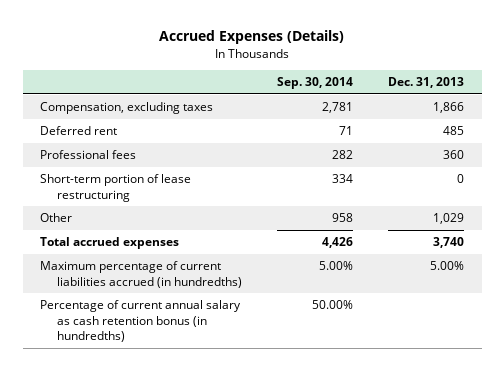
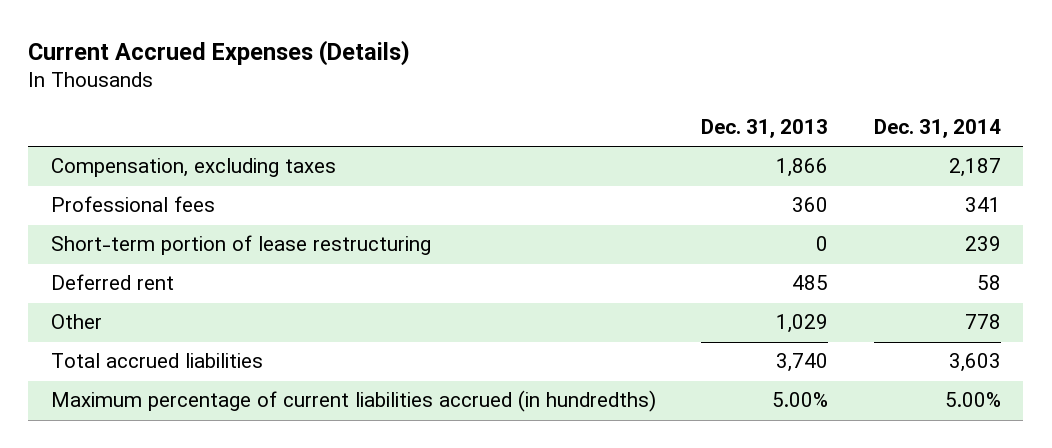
[159,30,345,45] Accrued Expenses (Details) -> [28,39,411,66] Current Accrued Expenses (Details)
[276,76,353,89] Sep. 30, 2014 -> none
none -> [873,119,1001,139] Dec. 31, 2014
[40,126,118,136] Deferred rent -> [50,274,174,291] Deferred rent
[40,237,180,250] Total accrued expenses -> [50,353,263,369] Total accrued liabilities
[40,300,242,342] Percentage of current annual salary as cash retention bonus (in hundredths) -> none

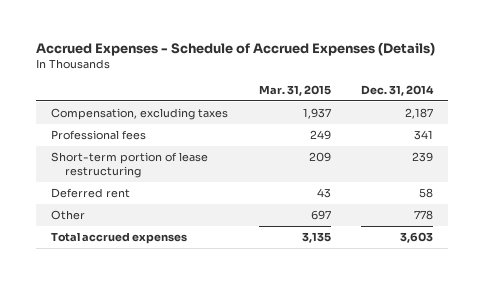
[28,39,411,66] Current Accrued Expenses (Details) -> [35,42,435,57] Accrued Expenses - Schedule of Accrued Expenses (Details)
[701,119,829,139] Dec. 31, 2013 -> none
none -> [258,85,331,97] Mar. 31, 2015
[50,390,656,413] Maximum percentage of current liabilities accrued (in hundredths) -> none
[50,353,263,369] Total accrued liabilities -> [51,231,188,244] Total accrued expenses

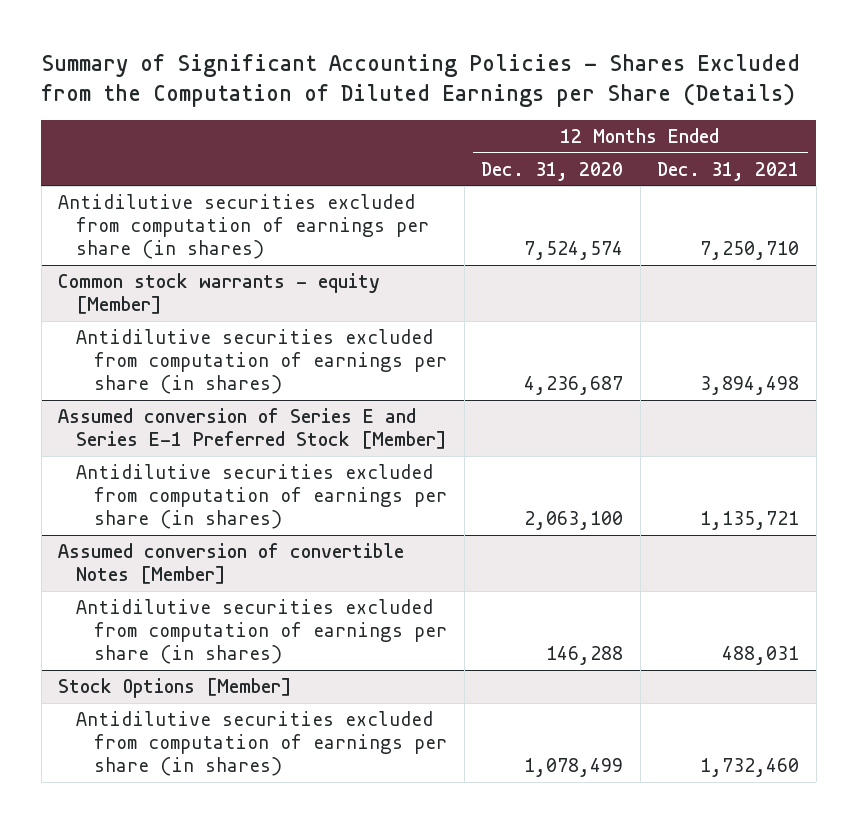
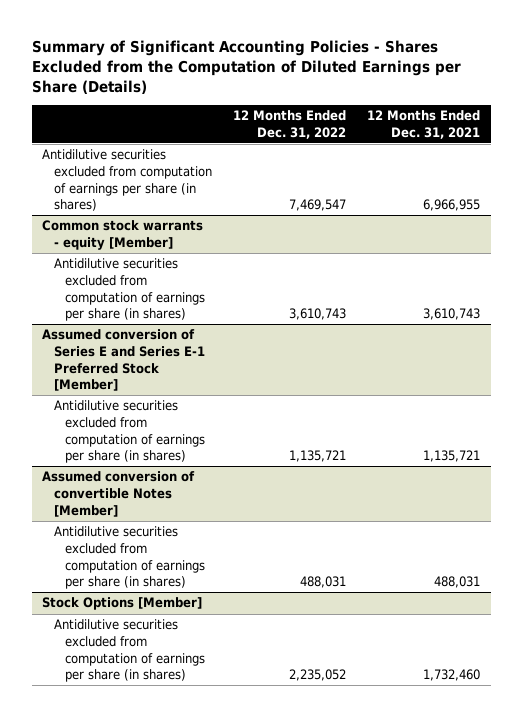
[481,161,624,181] Dec. 31, 2020 -> none
none -> [233,110,347,139] 12 Months Ended Dec. 31, 2022
[700,241,800,261] 7,250,710 -> [423,199,481,212] 6,966,955
[700,376,800,396] 3,894,498 -> [423,308,481,321] 3,610,743

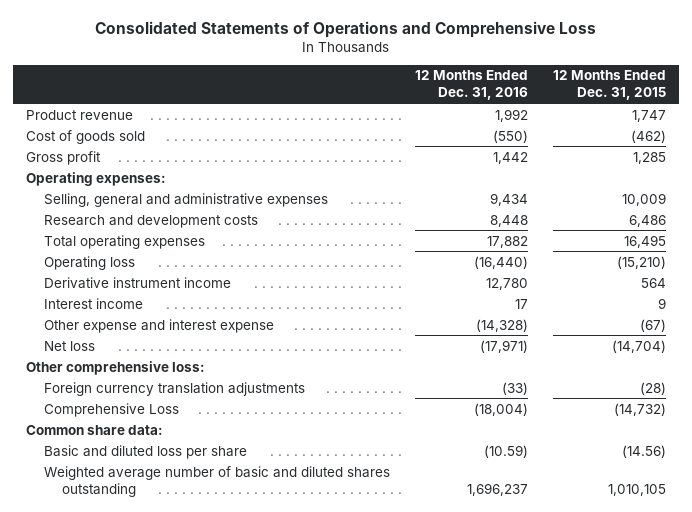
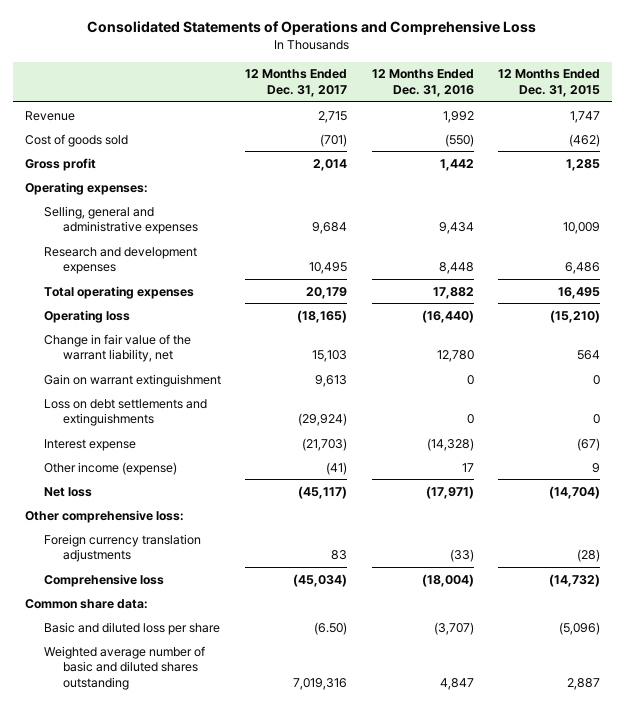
none -> [245,69,348,98] 12 Months Ended Dec. 31, 2017
[25,109,133,120] Product revenue -> [24,110,75,121] Revenue
[43,214,258,228] Research and development costs -> [44,246,198,275] Research and development expenses
[43,297,143,309] Interest income -> none
[43,276,231,289] Derivative instrument income -> [44,333,192,363] Change in fair value of the warrant liability, net
none -> [44,373,222,387] Gain on warrant extinguishment
none -> [44,398,208,427] Loss on debt settlements and extinguishments
none -> [44,438,137,451] Interest expense
[43,318,274,333] Other expense and interest expense -> [44,461,178,475] Other income (expense)
[475,318,528,332] (14,328) -> [461,462,474,472] 17
[640,318,667,332] (67) -> [591,462,600,473] 9
[43,402,179,417] Comprehensive Loss -> [44,573,165,587] Comprehensive loss
[483,444,528,458] (10.59) -> [433,621,474,635] (3,707)
[622,444,667,458] (14.56) -> [558,621,600,635] (5,096)
[466,482,528,496] 1,696,237 -> [439,677,474,690] 4,847
[608,483,667,496] 1,010,105 -> [566,677,600,690] 2,887

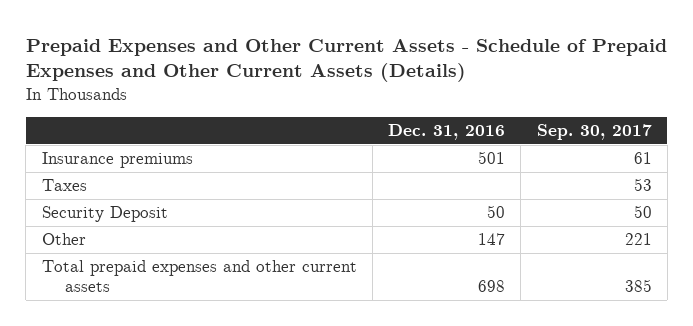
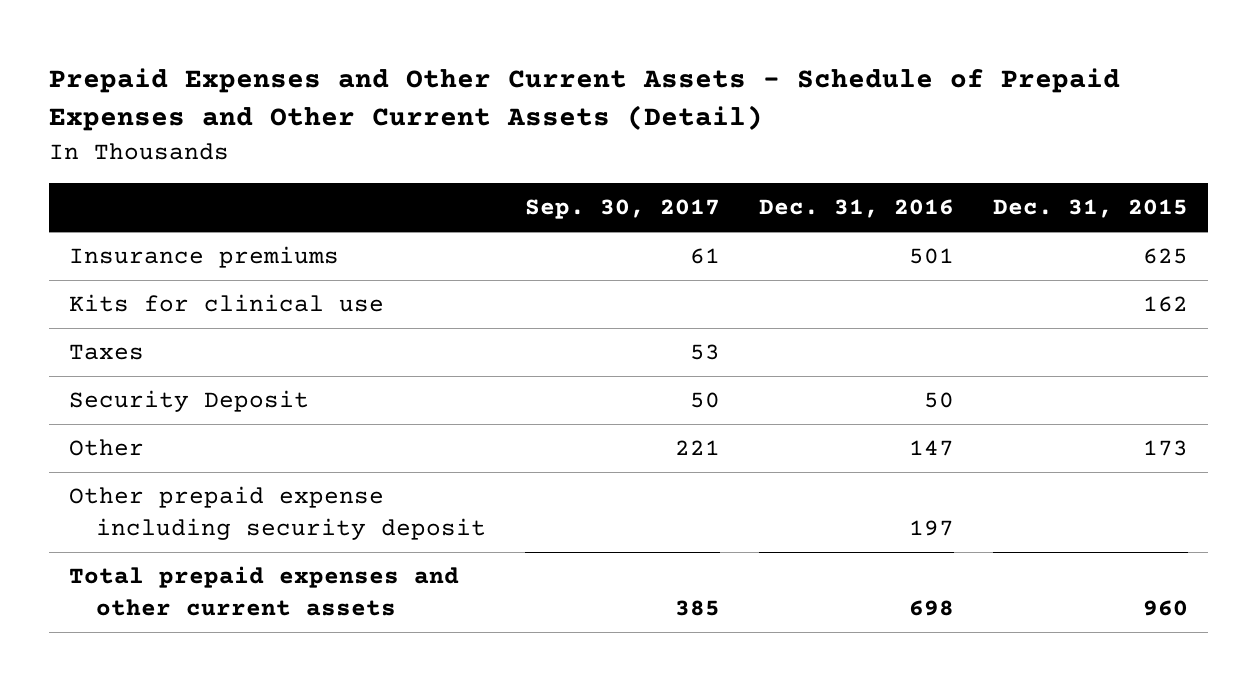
[25,38,667,83] Prepaid Expenses and Other Current Assets - Schedule of Prepaid Expenses and Other Current Assets (Details) -> [49,68,1121,132] Prepaid Expenses and Other Current Assets - Schedule of Prepaid Expenses and Other Current Assets (Detail)
none -> [993,199,1189,219] Dec. 31, 2015
none -> [68,294,384,313] Kits for clinical use
none -> [68,486,487,540] Other prepaid expense including security deposit

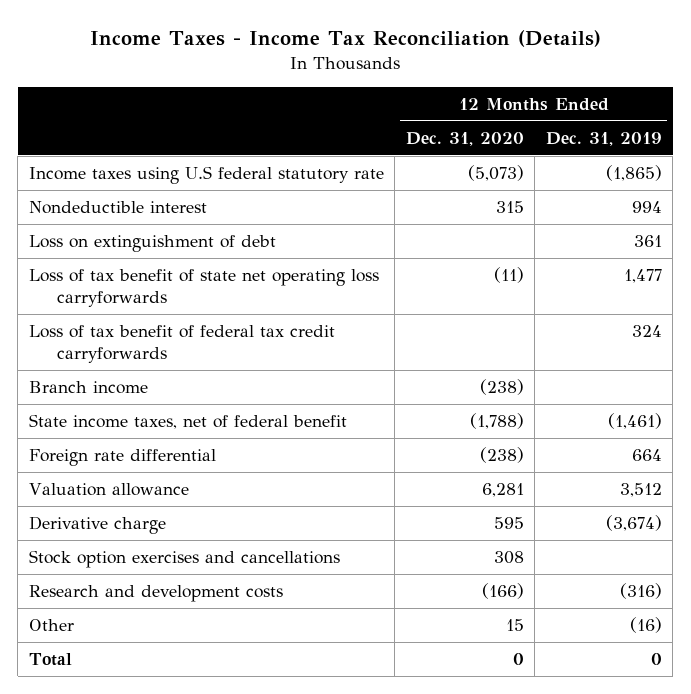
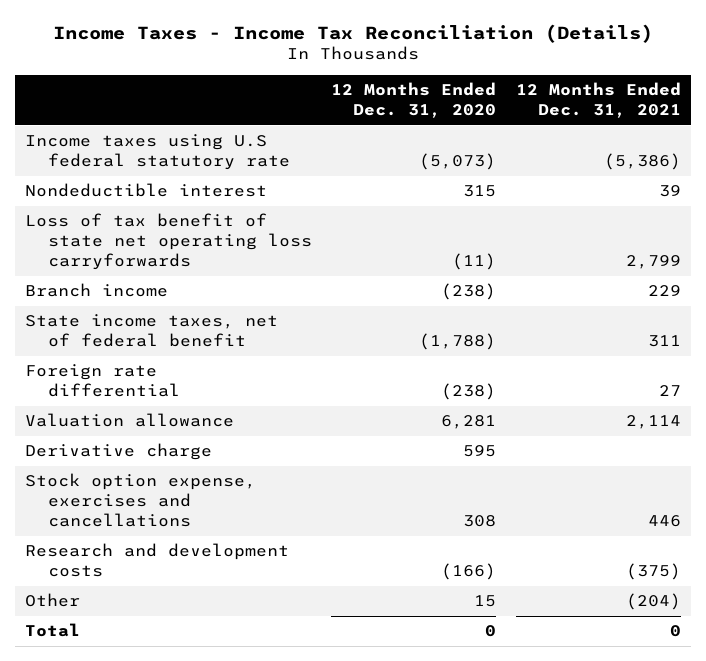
[545,131,662,146] Dec. 31, 2019 -> none
none -> [516,81,682,118] 12 Months Ended Dec. 31, 2021
[28,235,276,253] Loss on extinguishment of debt -> none
[28,325,335,364] Loss of tax benefit of federal tax credit carryforwards -> none
[28,550,340,569] Stock option exercises and cancellations -> [24,473,256,528] Stock option expense, exercises and cancellations

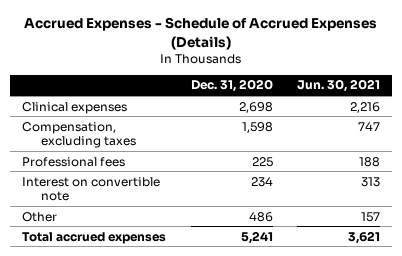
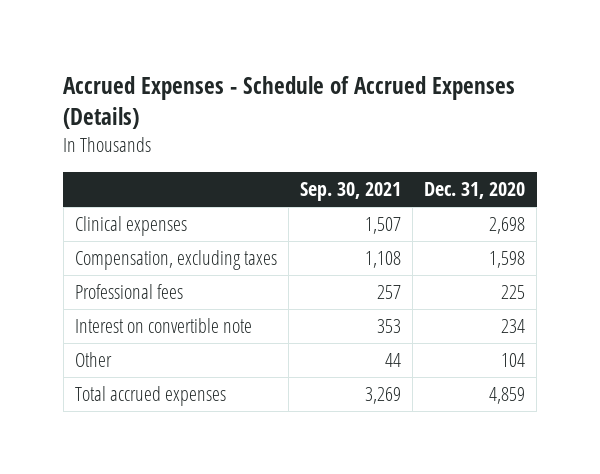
[297,79,381,93] Jun. 30, 2021 -> none
none -> [299,182,401,202] Sep. 30, 2021
[248,211,273,222] 486 -> [501,353,526,368] 104
[240,230,273,244] 5,241 -> [489,387,526,405] 4,859

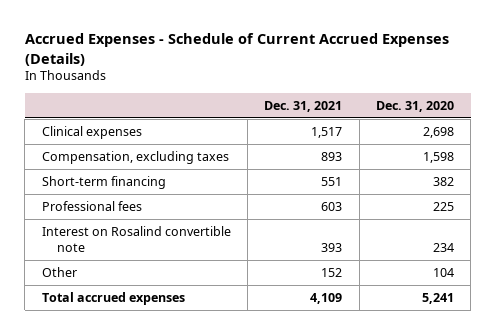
[63,75,516,129] Accrued Expenses - Schedule of Accrued Expenses (Details) -> [24,33,449,66] Accrued Expenses - Schedule of Current Accrued Expenses (Details)
[299,182,401,202] Sep. 30, 2021 -> none
none -> [264,100,343,112] Dec. 31, 2021
none -> [41,175,166,189] Short-term financing
[74,318,252,334] Interest on convertible note -> [41,225,231,252] Interest on Rosalind convertible note
[489,387,526,405] 4,859 -> [421,292,454,304] 5,241

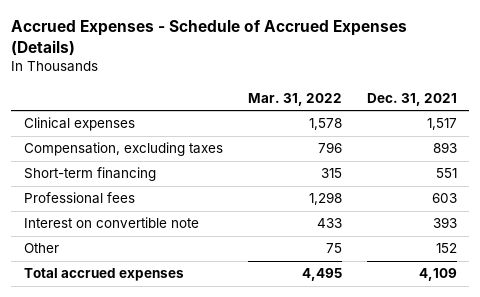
[24,33,449,66] Accrued Expenses - Schedule of Current Accrued Expenses (Details) -> [11,20,408,57] Accrued Expenses - Schedule of Accrued Expenses (Details)
[375,100,454,112] Dec. 31, 2020 -> none
none -> [247,92,342,106] Mar. 31, 2022
[41,225,231,252] Interest on Rosalind convertible note -> [23,217,199,229] Interest on convertible note

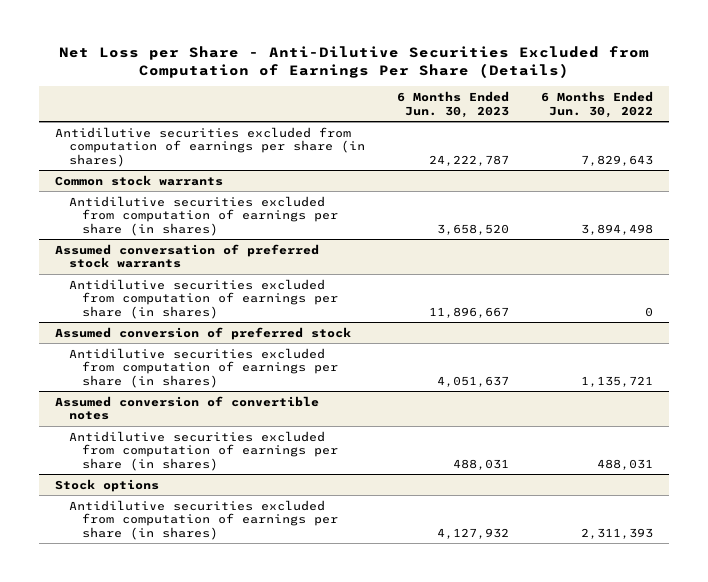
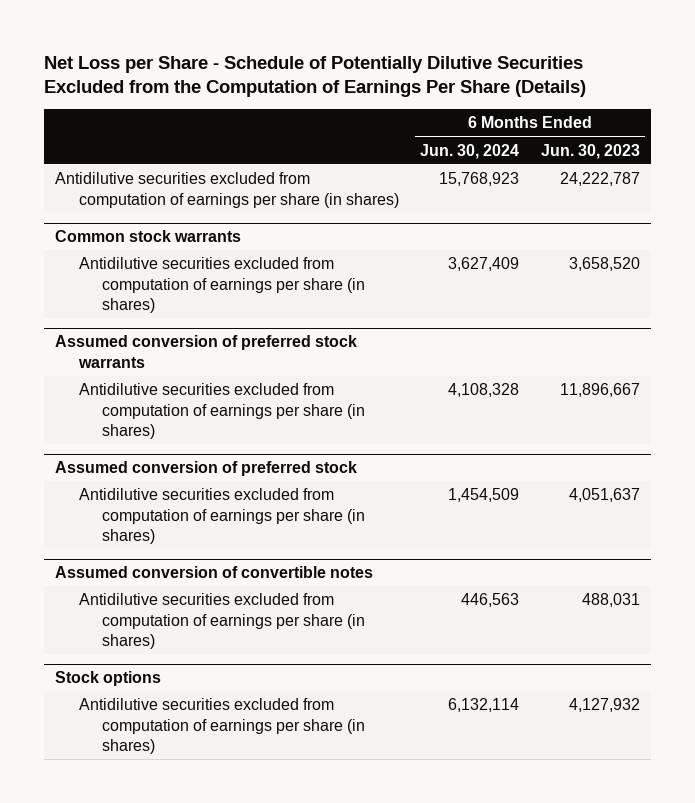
[59,45,650,78] Net Loss per Share - Anti-Dilutive Securities Excluded from Computation of Earnings Per Share (Details) -> [44,55,587,98] Net Loss per Share - Schedule of Potentially Dilutive Securities Excluded from the Computation of Earnings Per Share (Details)
[541,90,654,118] 6 Months Ended Jun. 30, 2022 -> none
none -> [420,143,520,159] Jun. 30, 2024
[55,243,320,269] Assumed conversation of preferred stock warrants -> [54,335,357,368] Assumed conversion of preferred stock warrants

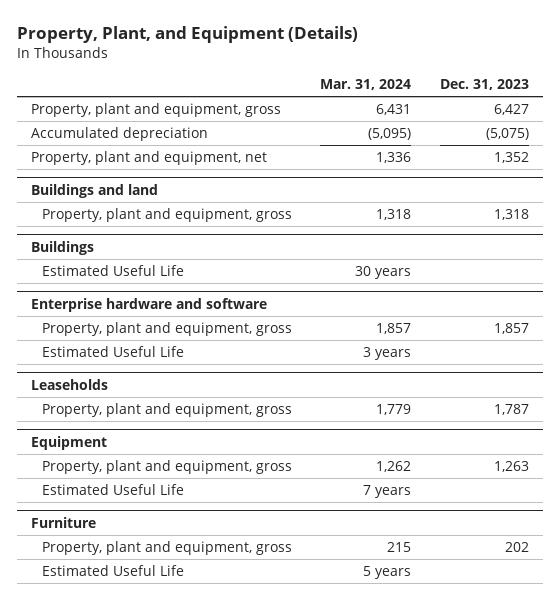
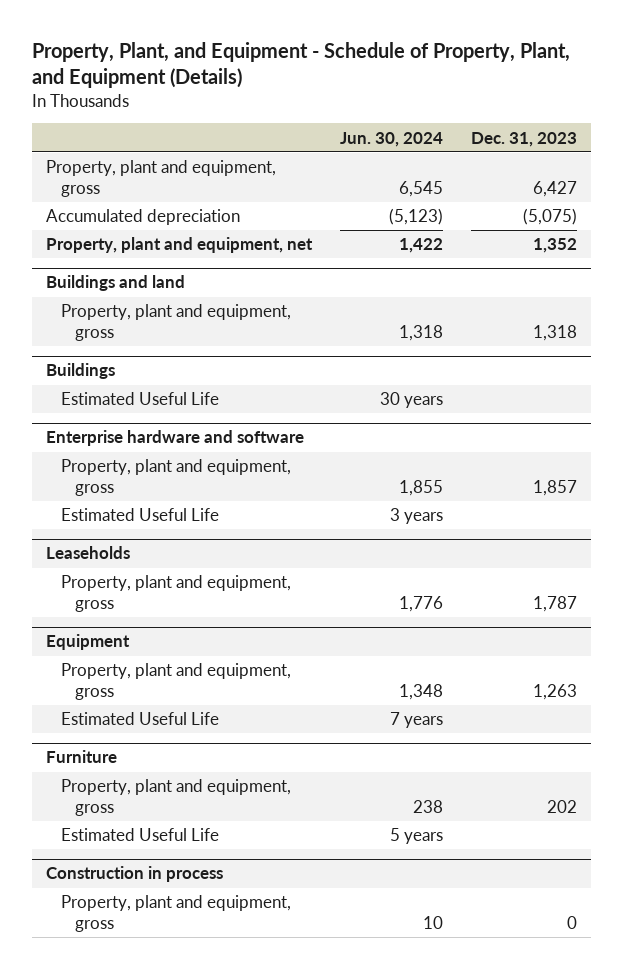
[16,25,358,43] Property, Plant, and Equipment (Details) -> [31,41,570,89] Property, Plant, and Equipment - Schedule of Property, Plant, and Equipment (Details)
[320,79,412,91] Mar. 31, 2024 -> none
none -> [340,131,444,147] Jun. 30, 2024
none -> [45,866,223,883] Construction in process
none -> [60,895,291,932] Property, plant and equipment, gross

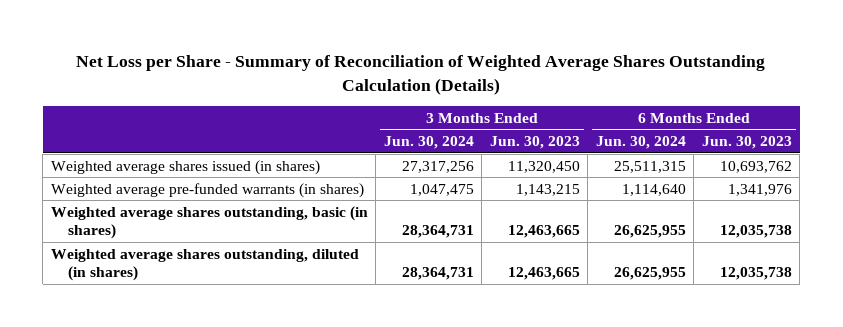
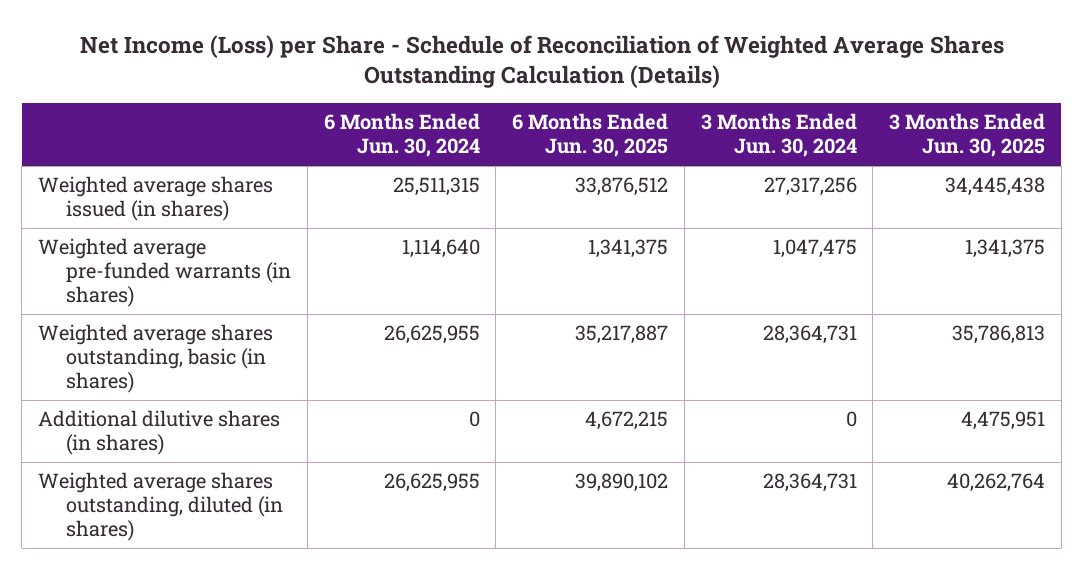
[76,54,766,95] Net Loss per Share - Summary of Reconciliation of Weighted Average Shares Outstanding Calculation (Details) -> [79,34,1004,89] Net Income (Loss) per Share - Schedule of Reconciliation of Weighted Average Shares Outstanding Calculation (Details)
[489,136,580,150] Jun. 30, 2023 -> none
[701,136,792,150] Jun. 30, 2023 -> none
none -> [512,113,669,158] 6 Months Ended Jun. 30, 2025
none -> [889,113,1046,158] 3 Months Ended Jun. 30, 2025
none -> [38,410,281,456] Additional dilutive shares (in shares)

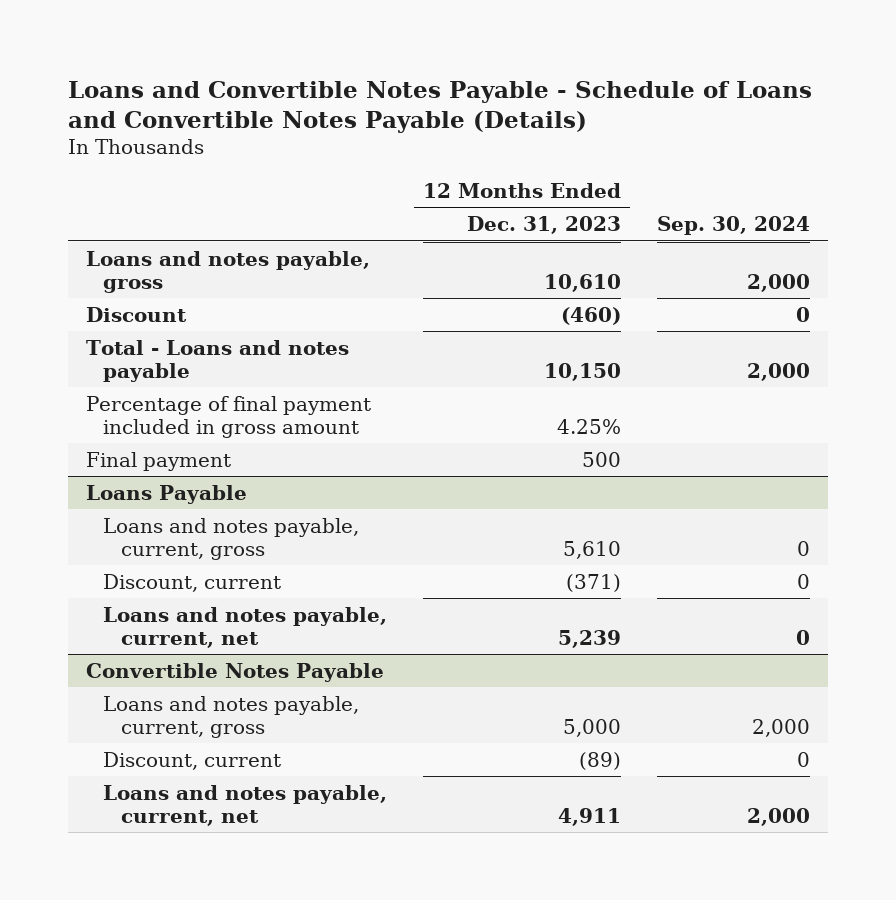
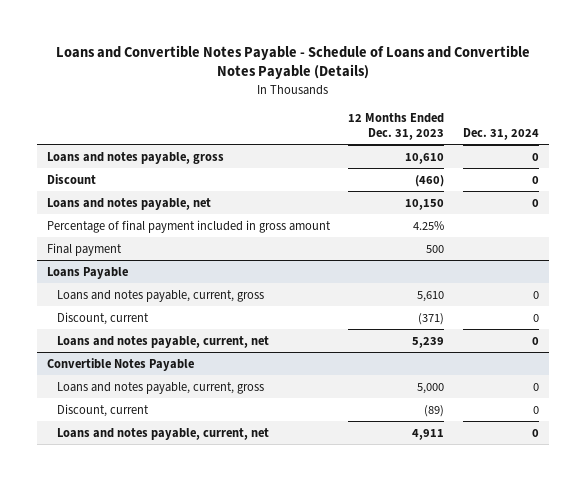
[656,216,810,236] Sep. 30, 2024 -> none
none -> [463,127,540,140] Dec. 31, 2024
[85,339,349,382] Total - Loans and notes payable -> [46,197,211,210] Loans and notes payable, net

